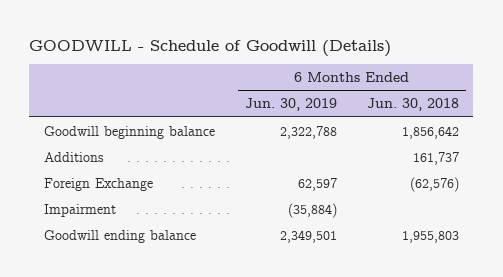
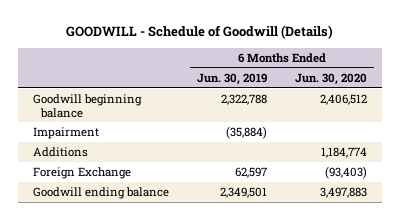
[366,98,459,112] Jun. 30, 2018 -> none
none -> [295,72,368,85] Jun. 30, 2020
[44,203,117,217] Impairment -> [32,127,99,140] Impairment

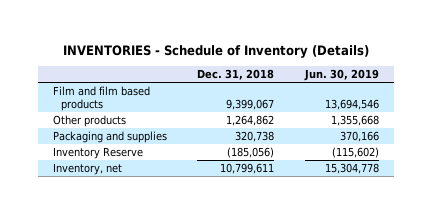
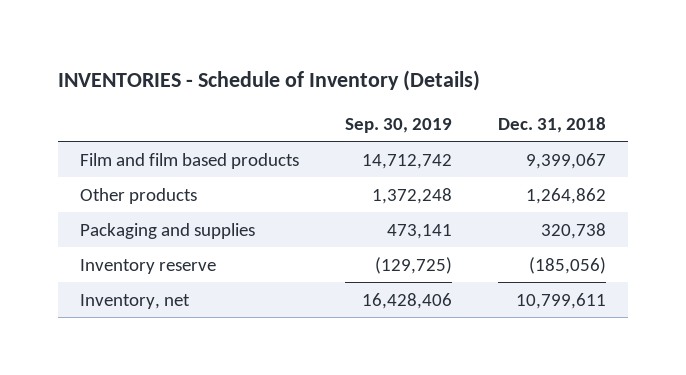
[303,68,379,81] Jun. 30, 2019 -> none
none -> [345,117,453,133] Sep. 30, 2019
[52,147,143,160] Inventory Reserve -> [80,258,217,274] Inventory reserve

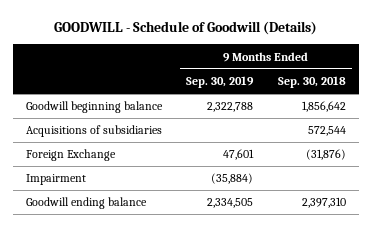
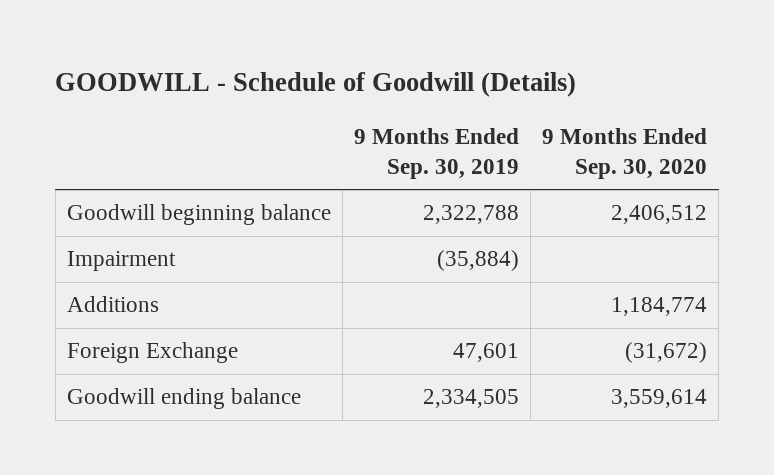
[278,76,347,89] Sep. 30, 2018 -> none
none -> [542,128,708,179] 9 Months Ended Sep. 30, 2020
[25,125,162,138] Acquisitions of subsidiaries -> none
none -> [66,296,159,313] Additions
[25,149,116,162] Foreign Exchange -> [66,342,238,364] Foreign Exchange

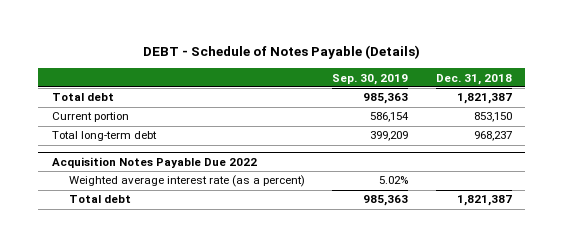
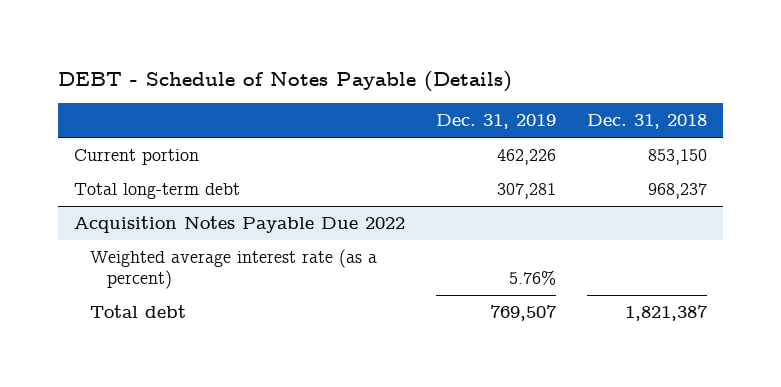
[332,73,409,85] Sep. 30, 2019 -> none
none -> [436,114,557,130] Dec. 31, 2019
[51,93,114,102] Total debt -> none

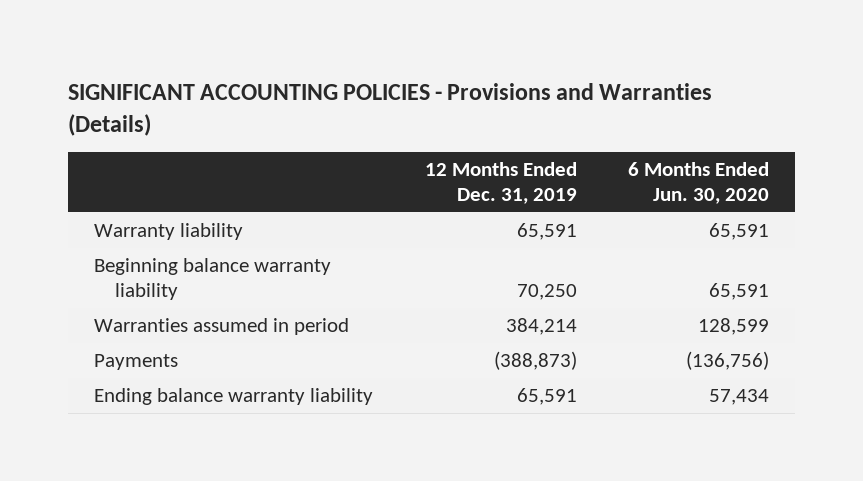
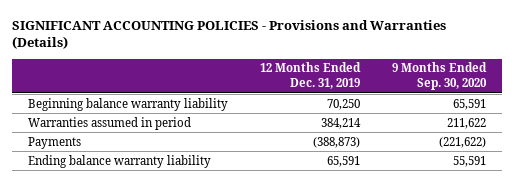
[627,162,769,204] 6 Months Ended Jun. 30, 2020 -> none
none -> [392,62,488,91] 9 Months Ended Sep. 30, 2020
[94,223,244,241] Warranty liability -> none

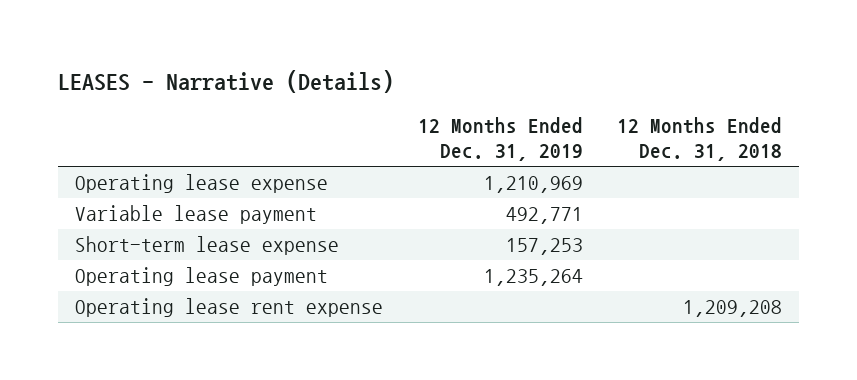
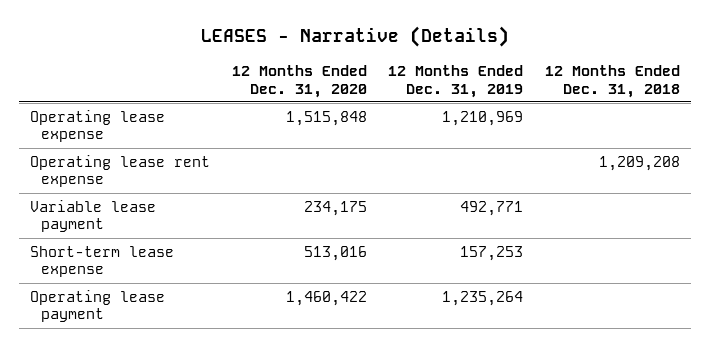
none -> [231,65,367,98] 12 Months Ended Dec. 31, 2020
[75,298,384,318] Operating lease rent expense -> [29,154,210,188] Operating lease rent expense

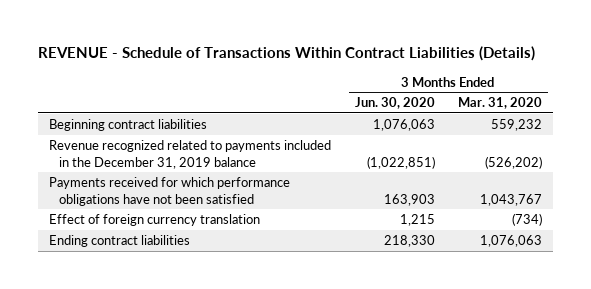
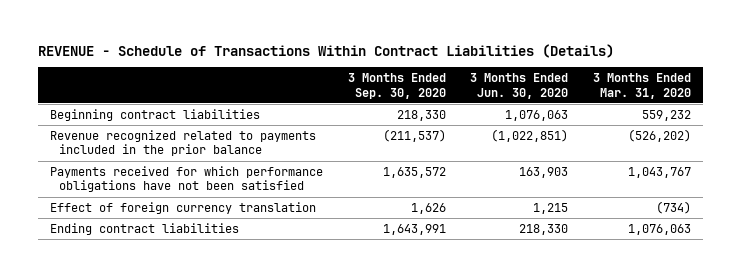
none -> [347,73,446,99] 3 Months Ended Sep. 30, 2020
[49,140,332,169] Revenue recognized related to payments included in the December 31, 2019 balance -> [50,129,317,157] Revenue recognized related to payments included in the prior balance

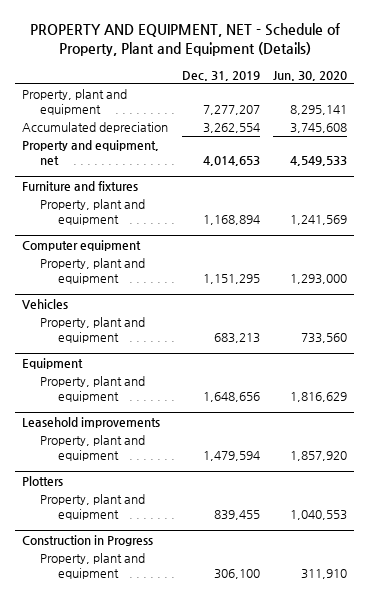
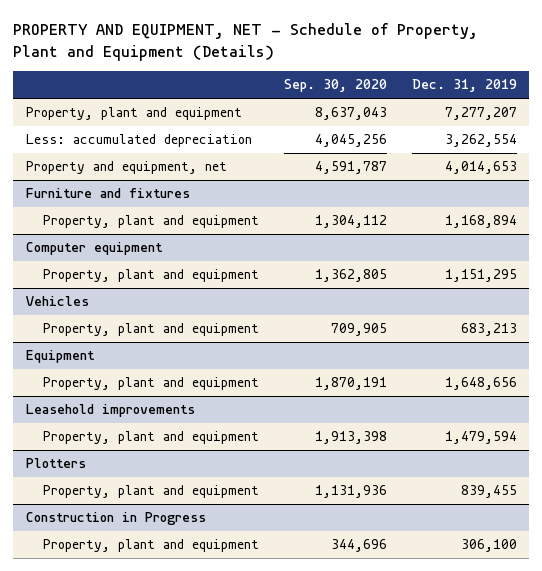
[272,70,347,81] Jun. 30, 2020 -> none
none -> [283,79,387,93] Sep. 30, 2020
[22,122,169,134] Accumulated depreciation -> [25,134,252,148] Less: accumulated depreciation

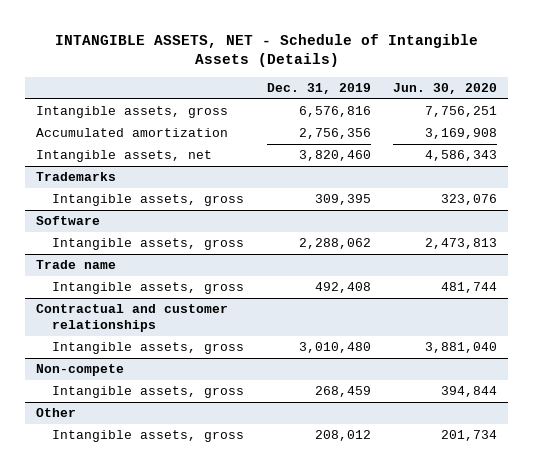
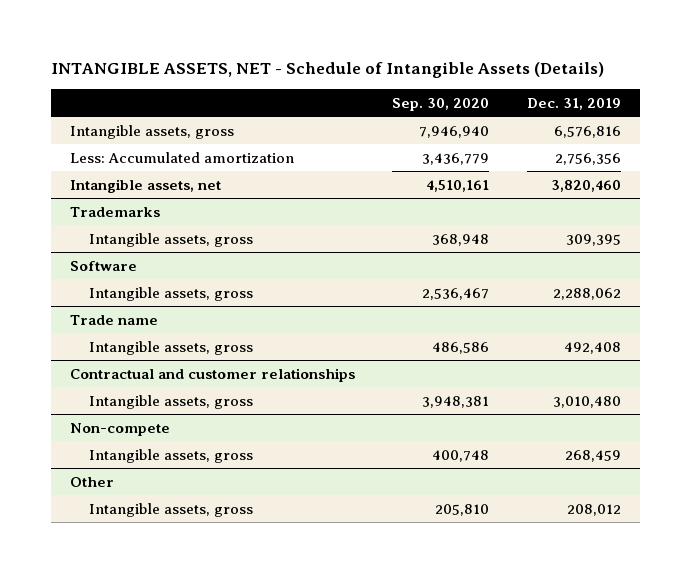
[393,83,498,95] Jun. 30, 2020 -> none
none -> [392,97,490,111] Sep. 30, 2020
[35,128,228,138] Accumulated amortization -> [69,151,294,163] Less: Accumulated amortization

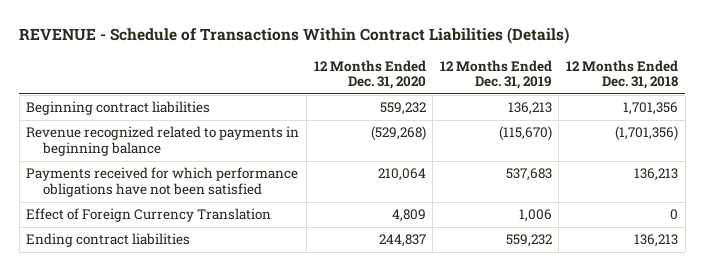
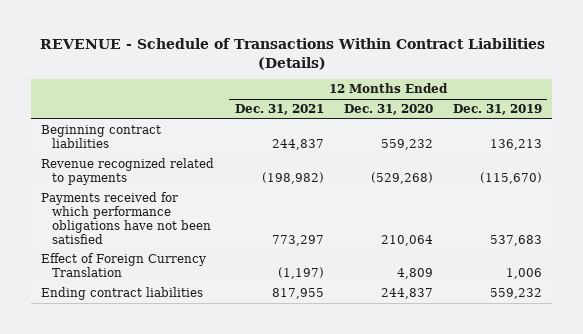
[566,59,679,90] 12 Months Ended Dec. 31, 2018 -> none
none -> [234,104,324,116] Dec. 31, 2021
[26,126,300,156] Revenue recognized related to payments in beginning balance -> [41,158,215,186] Revenue recognized related to payments

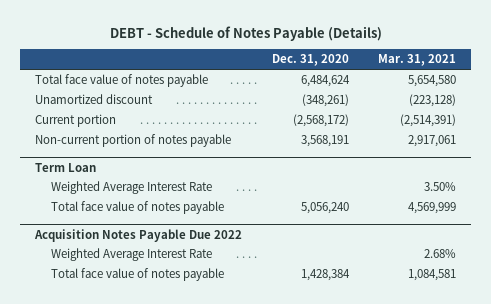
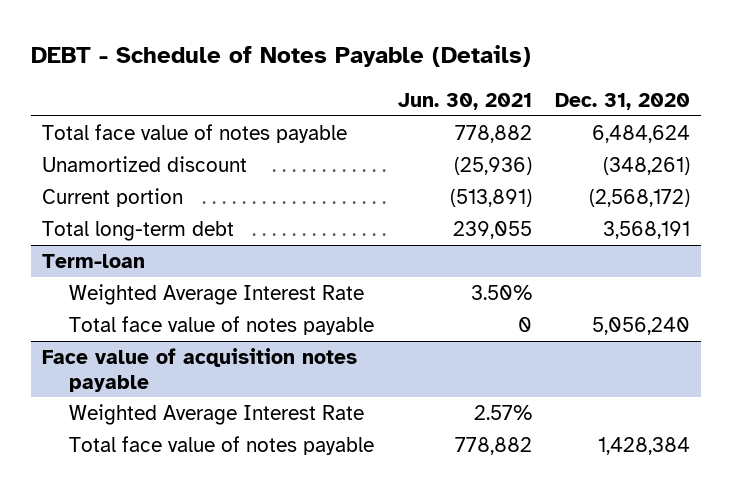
[378,54,457,67] Mar. 31, 2021 -> none
none -> [397,93,532,111] Jun. 30, 2021
[34,134,231,148] Non-current portion of notes payable -> [42,220,235,241] Total long-term debt
[34,162,96,172] Term Loan -> [42,253,146,268] Term-loan
[33,228,242,242] Acquisition Notes Payable Due 2022 -> none
none -> [42,347,358,392] Face value of acquisition notes payable

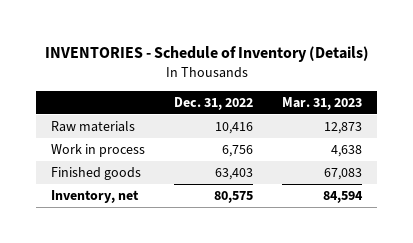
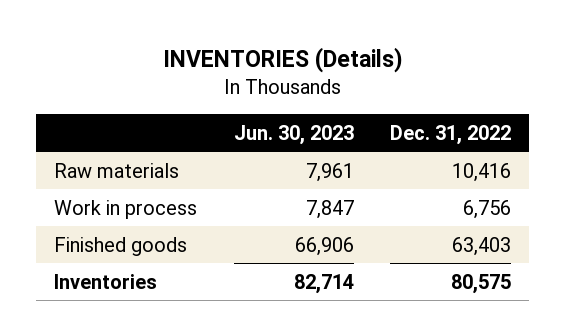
[44,45,369,62] INVENTORIES - Schedule of Inventory (Details) -> [162,47,403,74] INVENTORIES (Details)
[282,96,363,110] Mar. 31, 2023 -> none
none -> [233,124,354,145] Jun. 30, 2023
[50,190,139,204] Inventory, net -> [54,273,158,289] Inventories

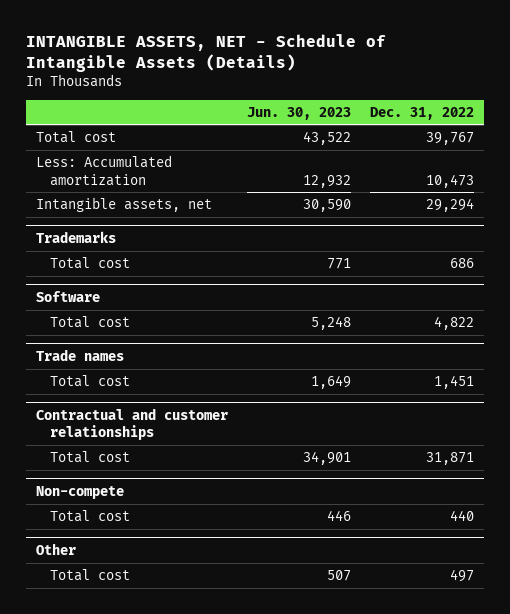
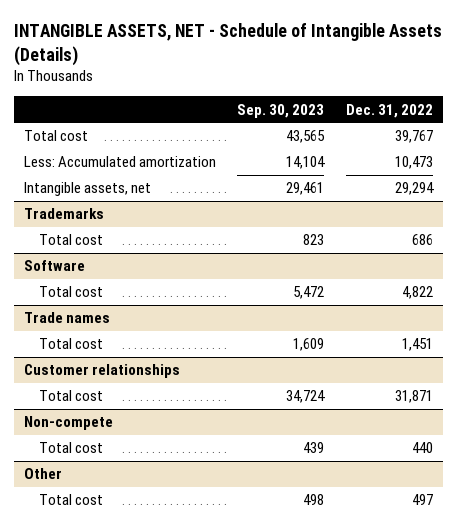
[246,106,351,120] Jun. 30, 2023 -> none
none -> [237,103,325,118] Sep. 30, 2023
[35,407,228,441] Contractual and customer relationships -> [24,364,181,379] Customer relationships

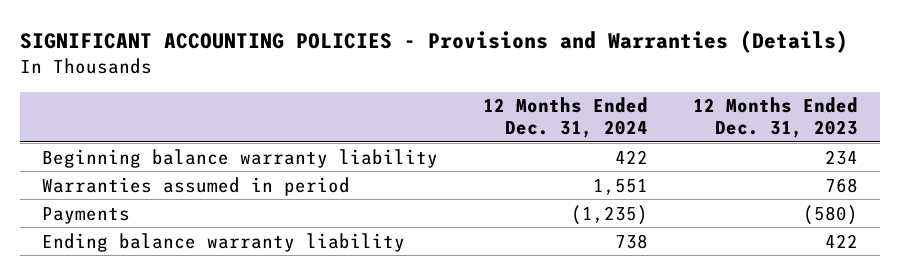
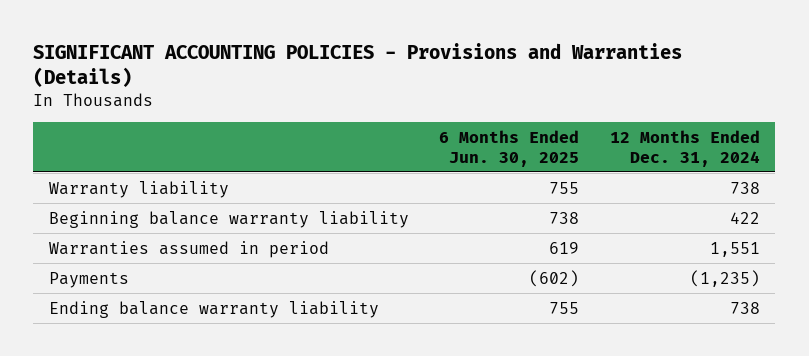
[692,97,858,139] 12 Months Ended Dec. 31, 2023 -> none
none -> [439,129,580,167] 6 Months Ended Jun. 30, 2025
none -> [48,180,229,198] Warranty liability

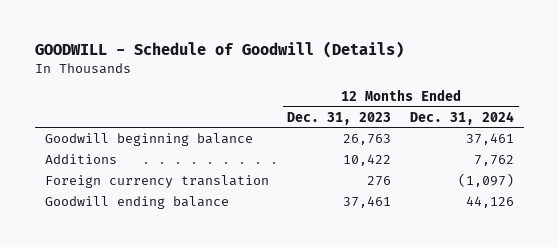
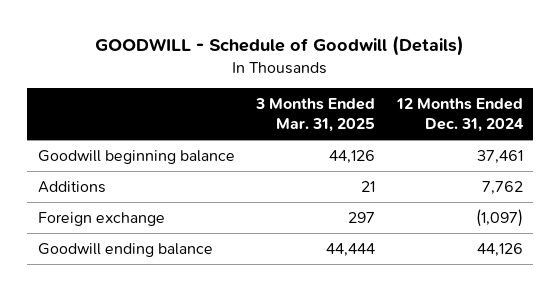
[287,111,392,125] Dec. 31, 2023 -> none
none -> [255,98,376,133] 3 Months Ended Mar. 31, 2025
[44,174,269,188] Foreign currency translation -> [37,211,165,226] Foreign exchange

